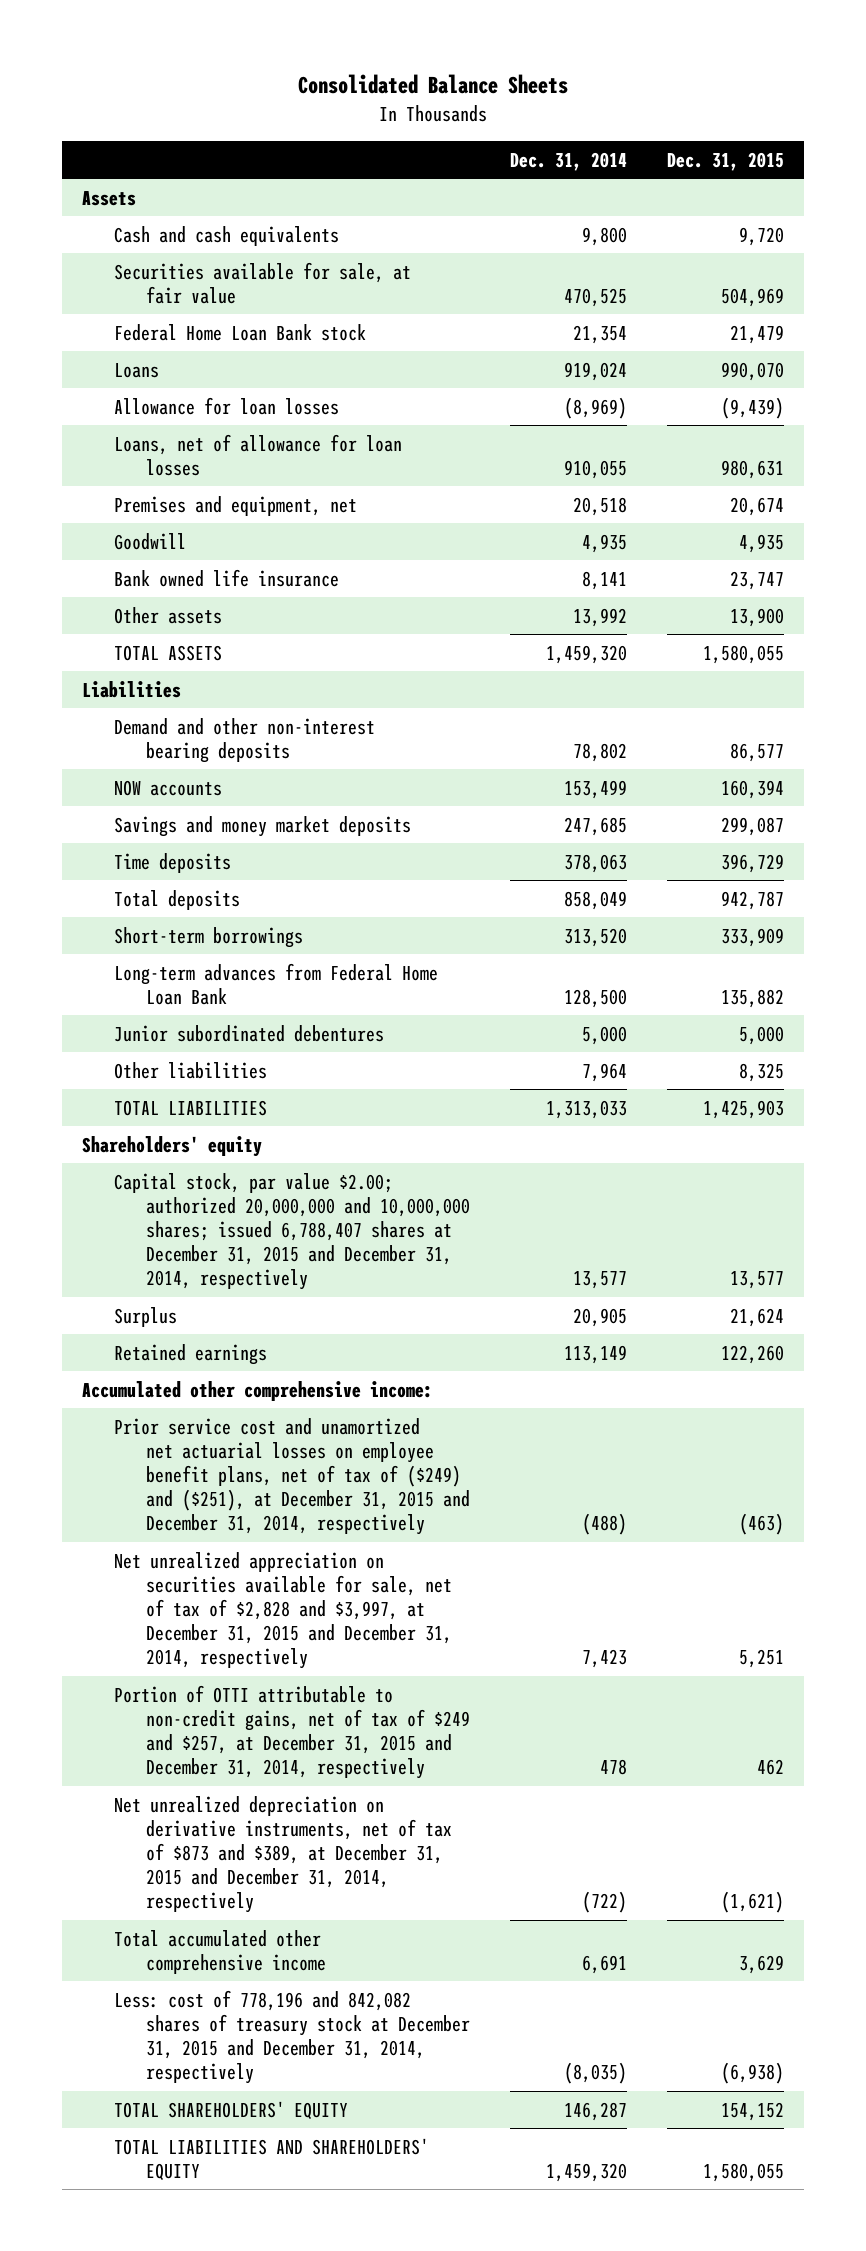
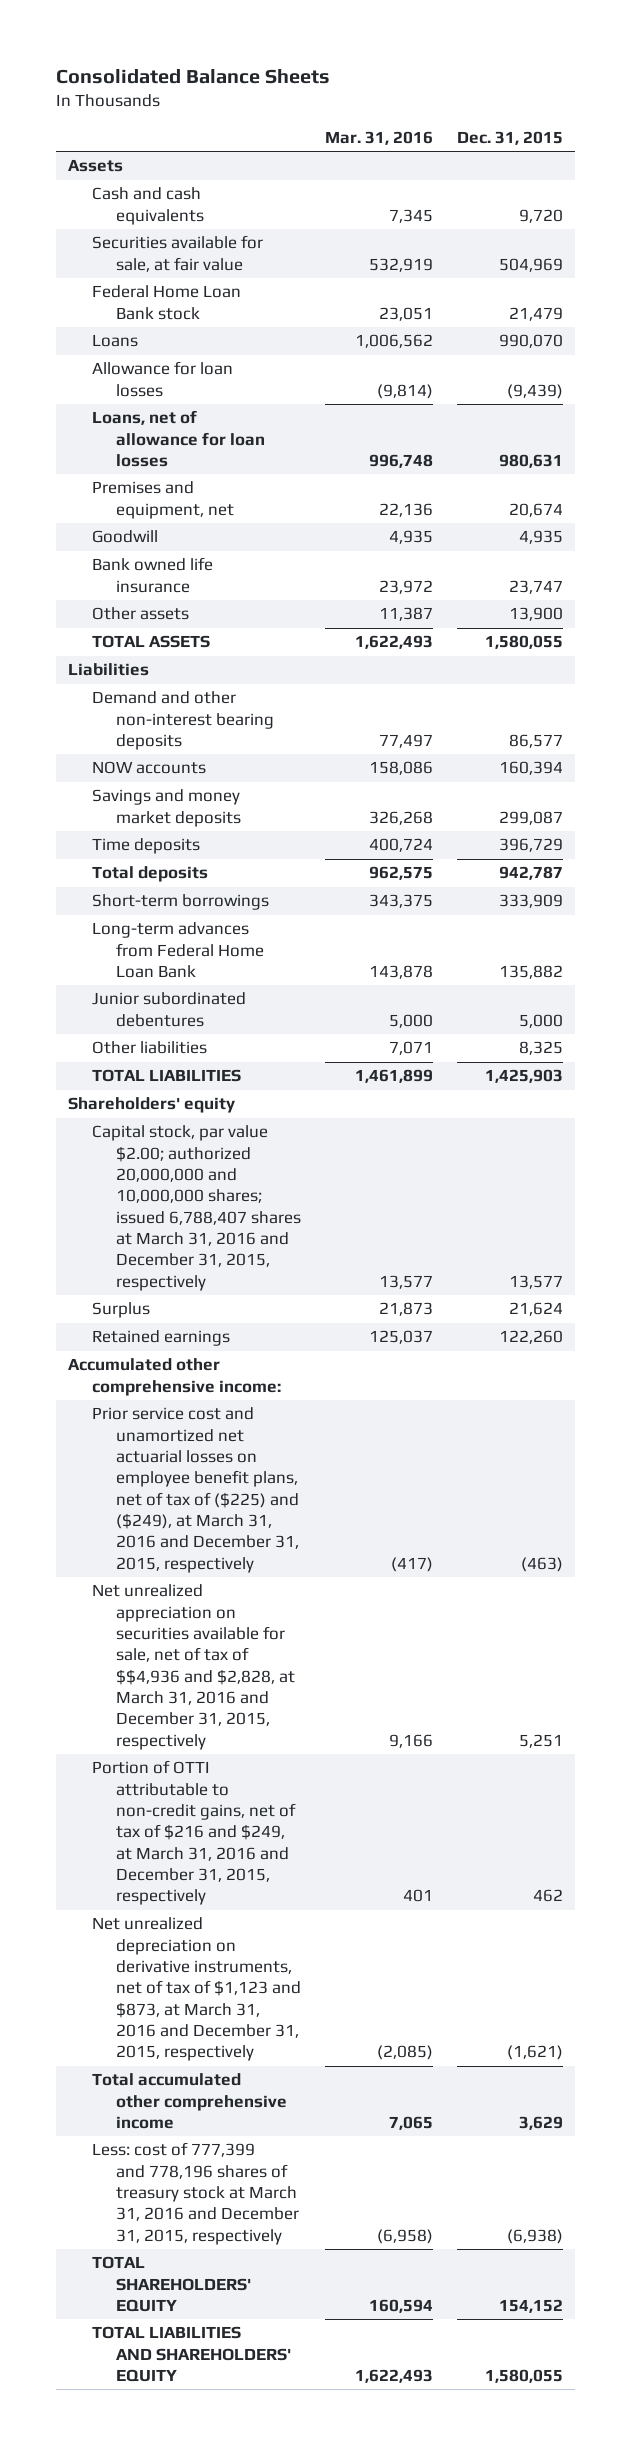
[510,151,628,171] Dec. 31, 2014 -> none
none -> [324,130,433,145] Mar. 31, 2016
[114,1172,471,1291] Capital stock, par value $2.00; authorized 20,000,000 and 10,000,000 shares; issued 6,788,407 shares at December 31, 2015 and December 31, 2014, respectively -> [92,1125,301,1291] Capital stock, par value $2.00; authorized 20,000,000 and 10,000,000 shares; issued 6,788,407 shares at March 31, 2016 and December 31, 2015, respectively
[114,1417,471,1536] Prior service cost and unamortized net actuarial losses on employee benefit plans, net of tax of ($249) and ($251), at December 31, 2015 and December 31, 2014, respectively -> [92,1407,299,1573] Prior service cost and unamortized net actuarial losses on employee benefit plans, net of tax of ($225) and ($249), at March 31, 2016 and December 31, 2015, respectively
[114,1551,453,1670] Net unrealized appreciation on securities available for sale, net of tax of $2,828 and $3,997, at December 31, 2015 and December 31, 2014, respectively -> [92,1584,295,1750] Net unrealized appreciation on securities available for sale, net of tax of $$4,936 and $2,828, at March 31, 2016 and December 31, 2015, respectively
[114,1684,471,1780] Portion of OTTI attributable to non-credit gains, net of tax of $249 and $257, at December 31, 2015 and December 31, 2014, respectively -> [92,1760,296,1906] Portion of OTTI attributable to non-credit gains, net of tax of $216 and $249, at March 31, 2016 and December 31, 2015, respectively
[114,1795,453,1914] Net unrealized depreciation on derivative instruments, net of tax of $873 and $389, at December 31, 2015 and December 31, 2014, respectively -> [92,1917,301,2062] Net unrealized depreciation on derivative instruments, net of tax of $1,123 and $873, at March 31, 2016 and December 31, 2015, respectively
[114,1989,471,2085] Less: cost of 778,196 and 842,082 shares of treasury stock at December 31, 2015 and December 31, 2014, respectively -> [92,2142,299,2245] Less: cost of 777,399 and 778,196 shares of treasury stock at March 31, 2016 and December 31, 2015, respectively

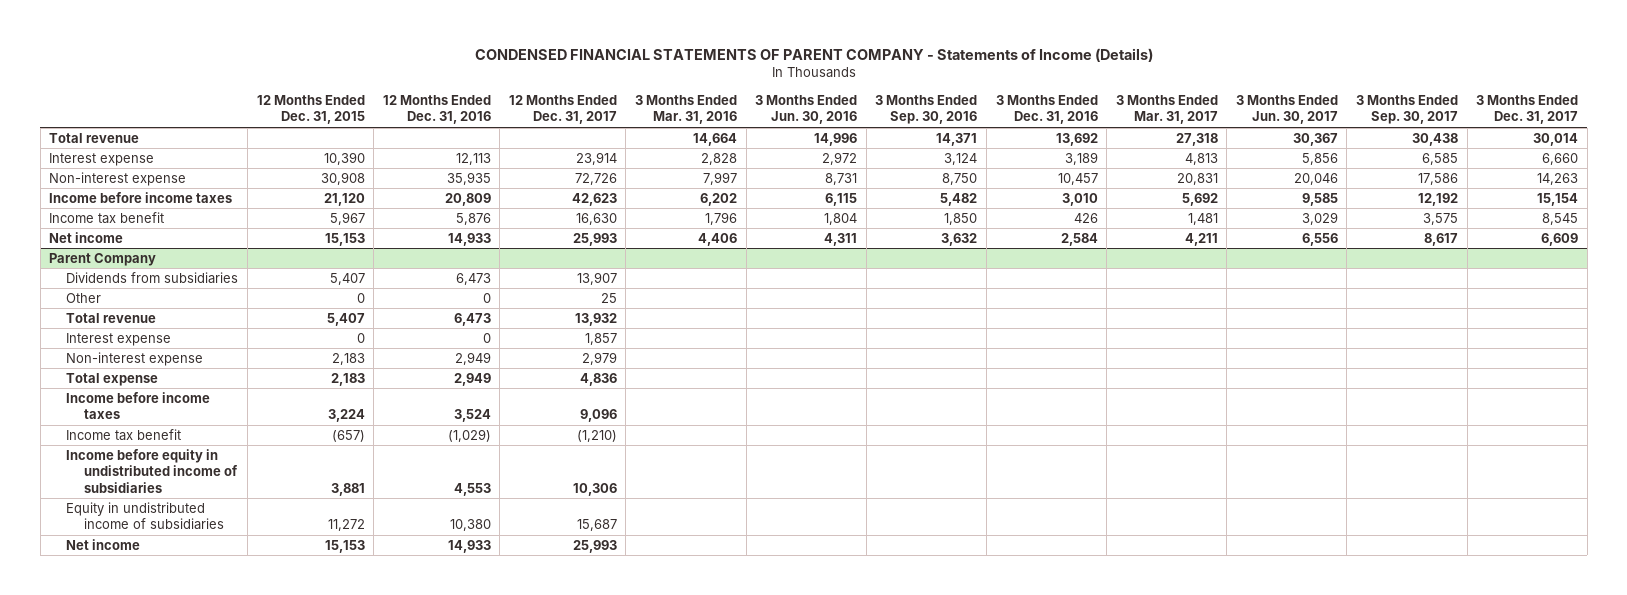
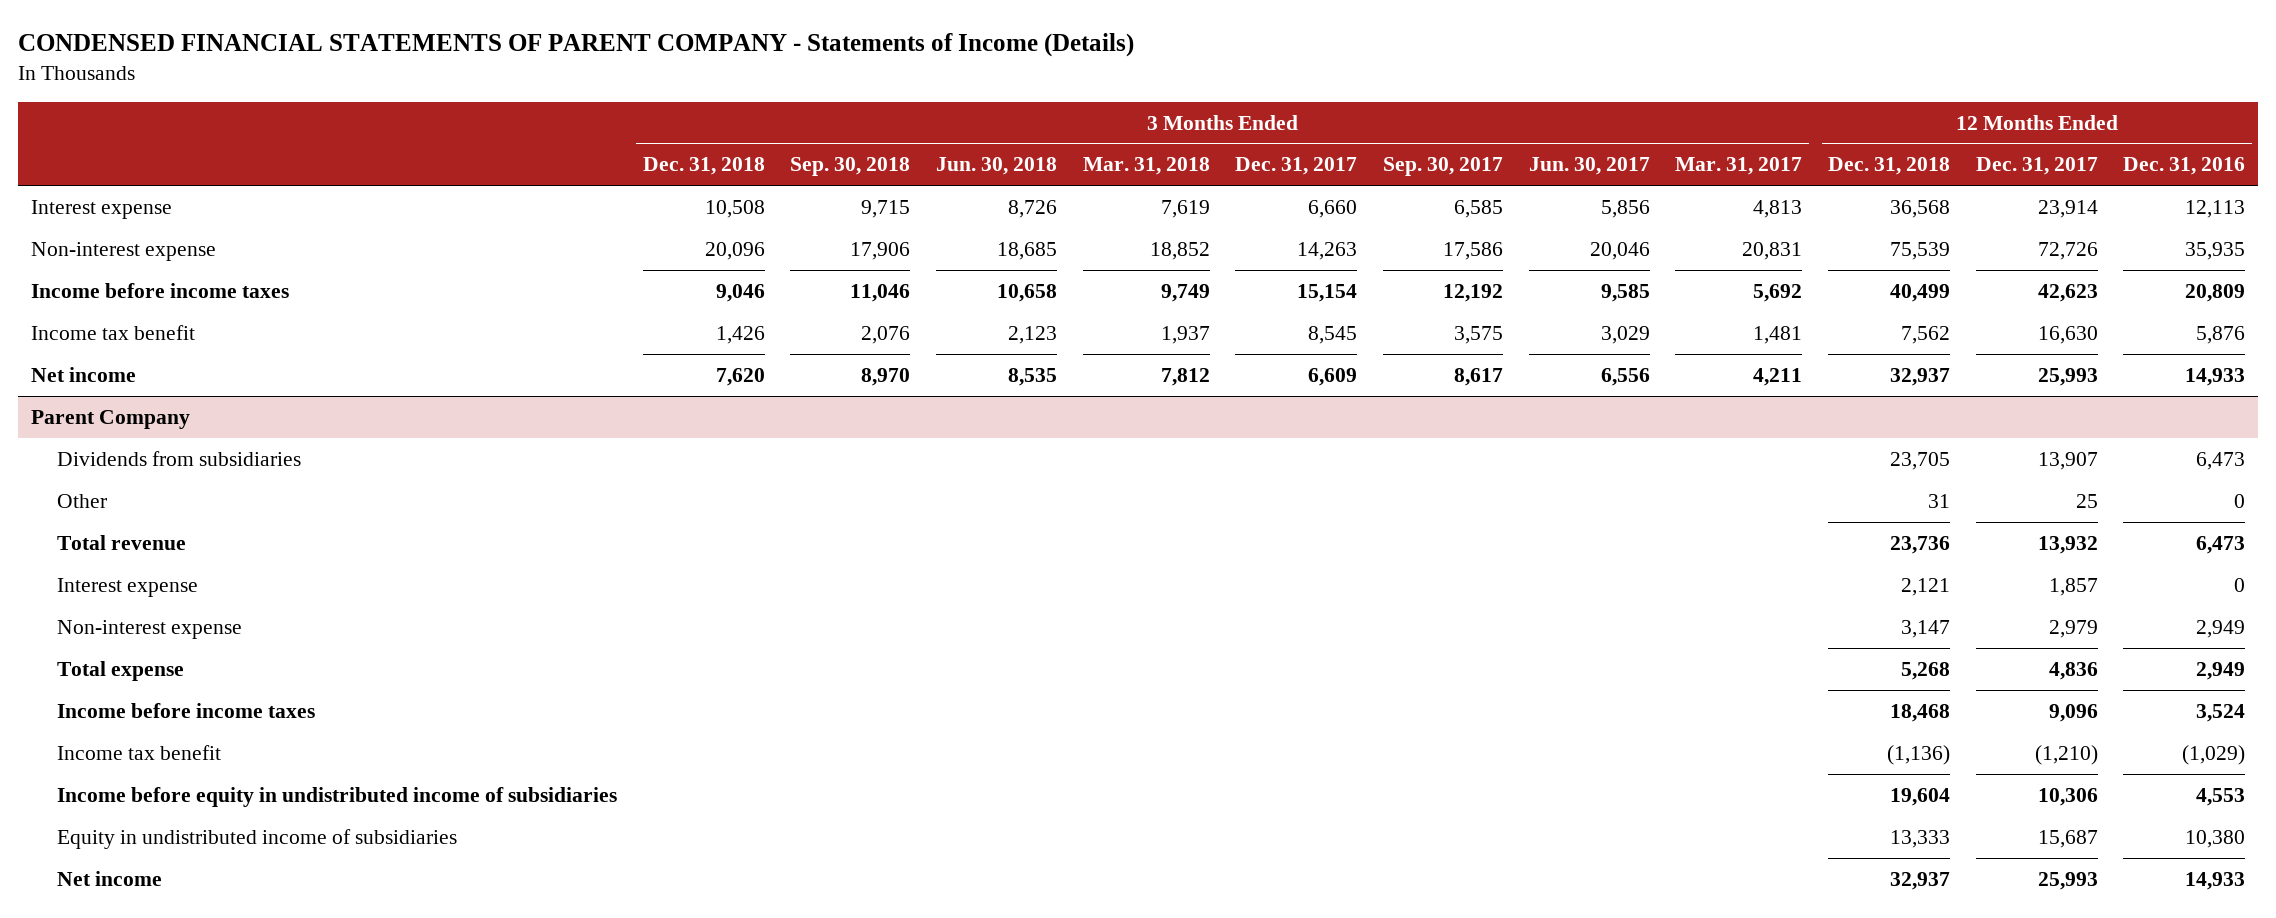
[256,95,365,125] 12 Months Ended Dec. 31, 2015 -> none
[635,95,738,125] 3 Months Ended Mar. 31, 2016 -> none
[755,95,858,125] 3 Months Ended Jun. 30, 2016 -> none
[875,95,978,125] 3 Months Ended Sep. 30, 2016 -> none
[995,95,1098,125] 3 Months Ended Dec. 31, 2016 -> none
none -> [642,157,765,176] Dec. 31, 2018
none -> [790,157,911,177] Sep. 30, 2018
none -> [936,157,1058,176] Jun. 30, 2018
none -> [1082,157,1210,176] Mar. 31, 2018
none -> [1828,157,1951,176] Dec. 31, 2018
[49,132,140,143] Total revenue -> none

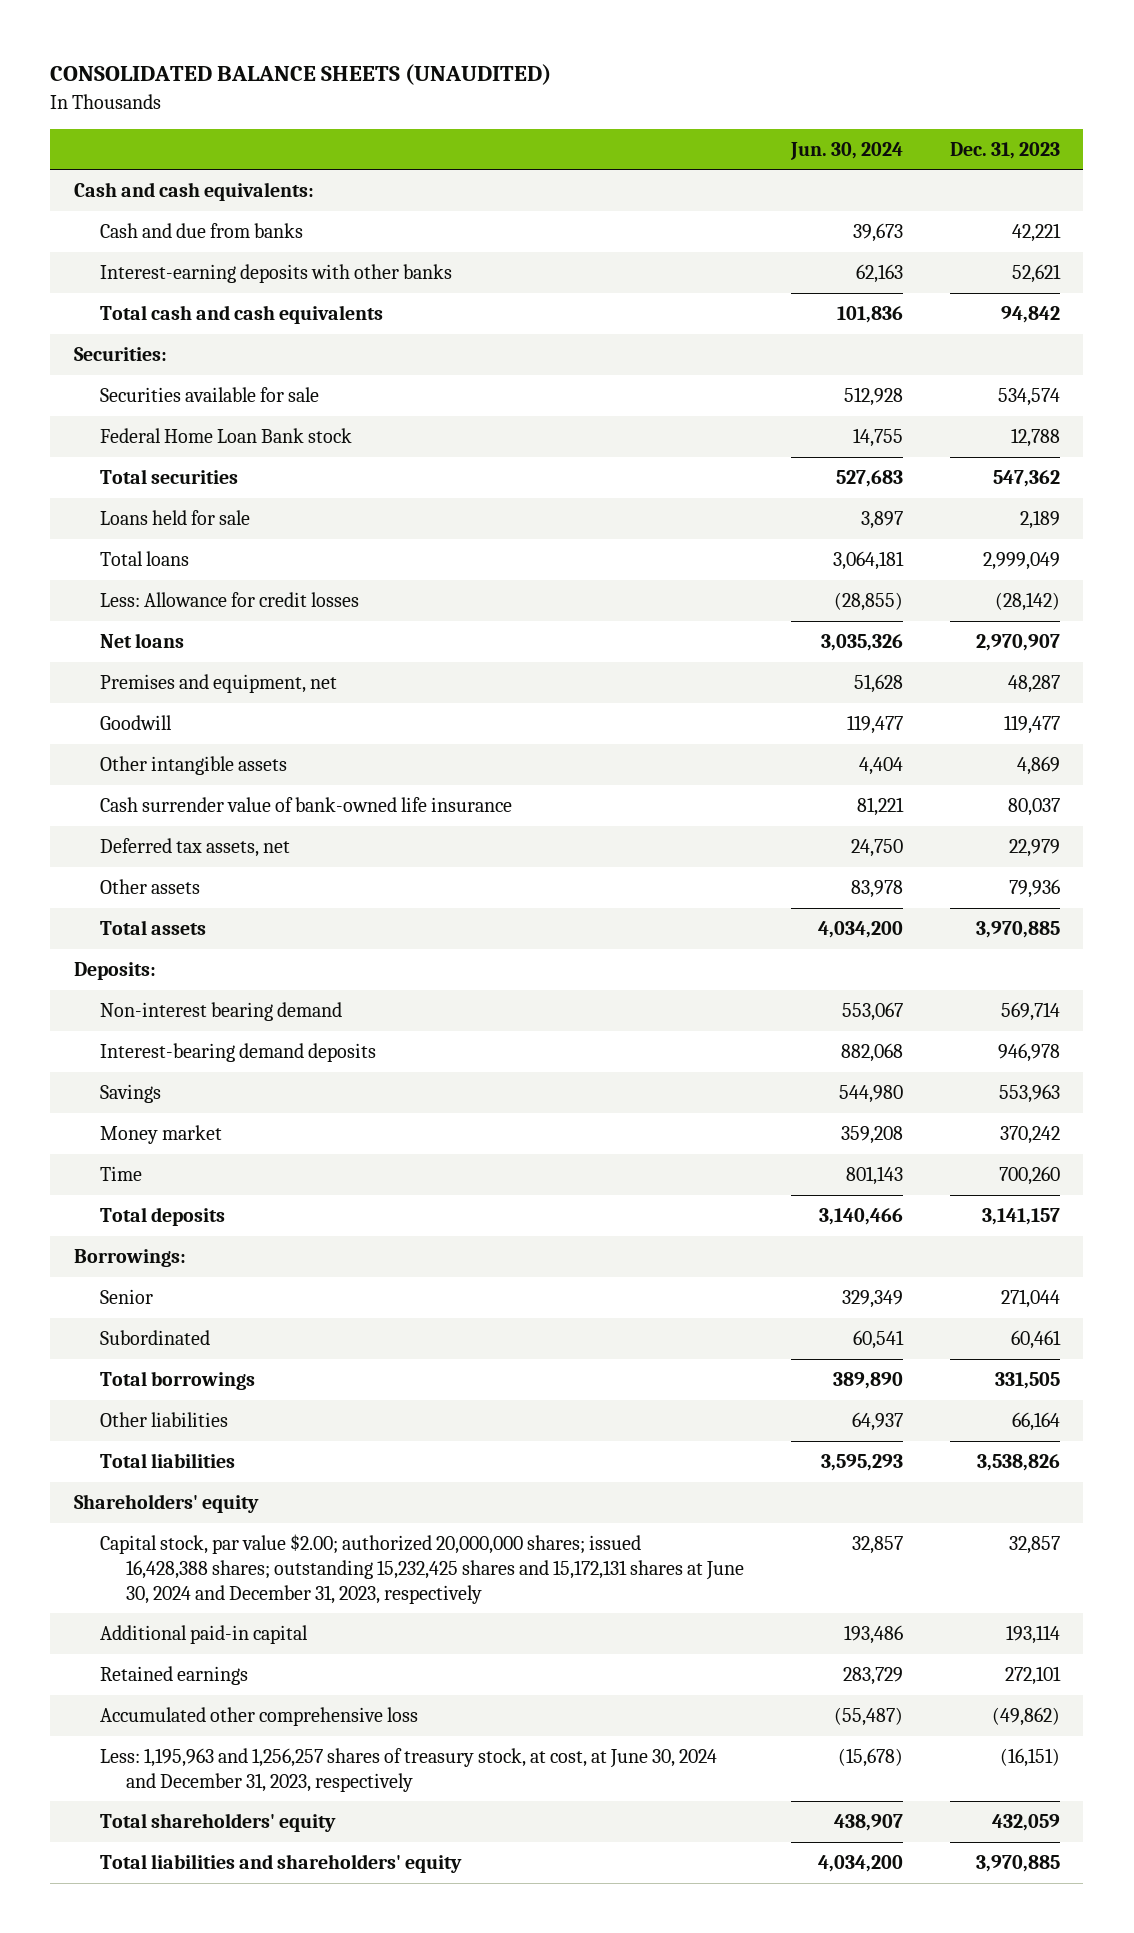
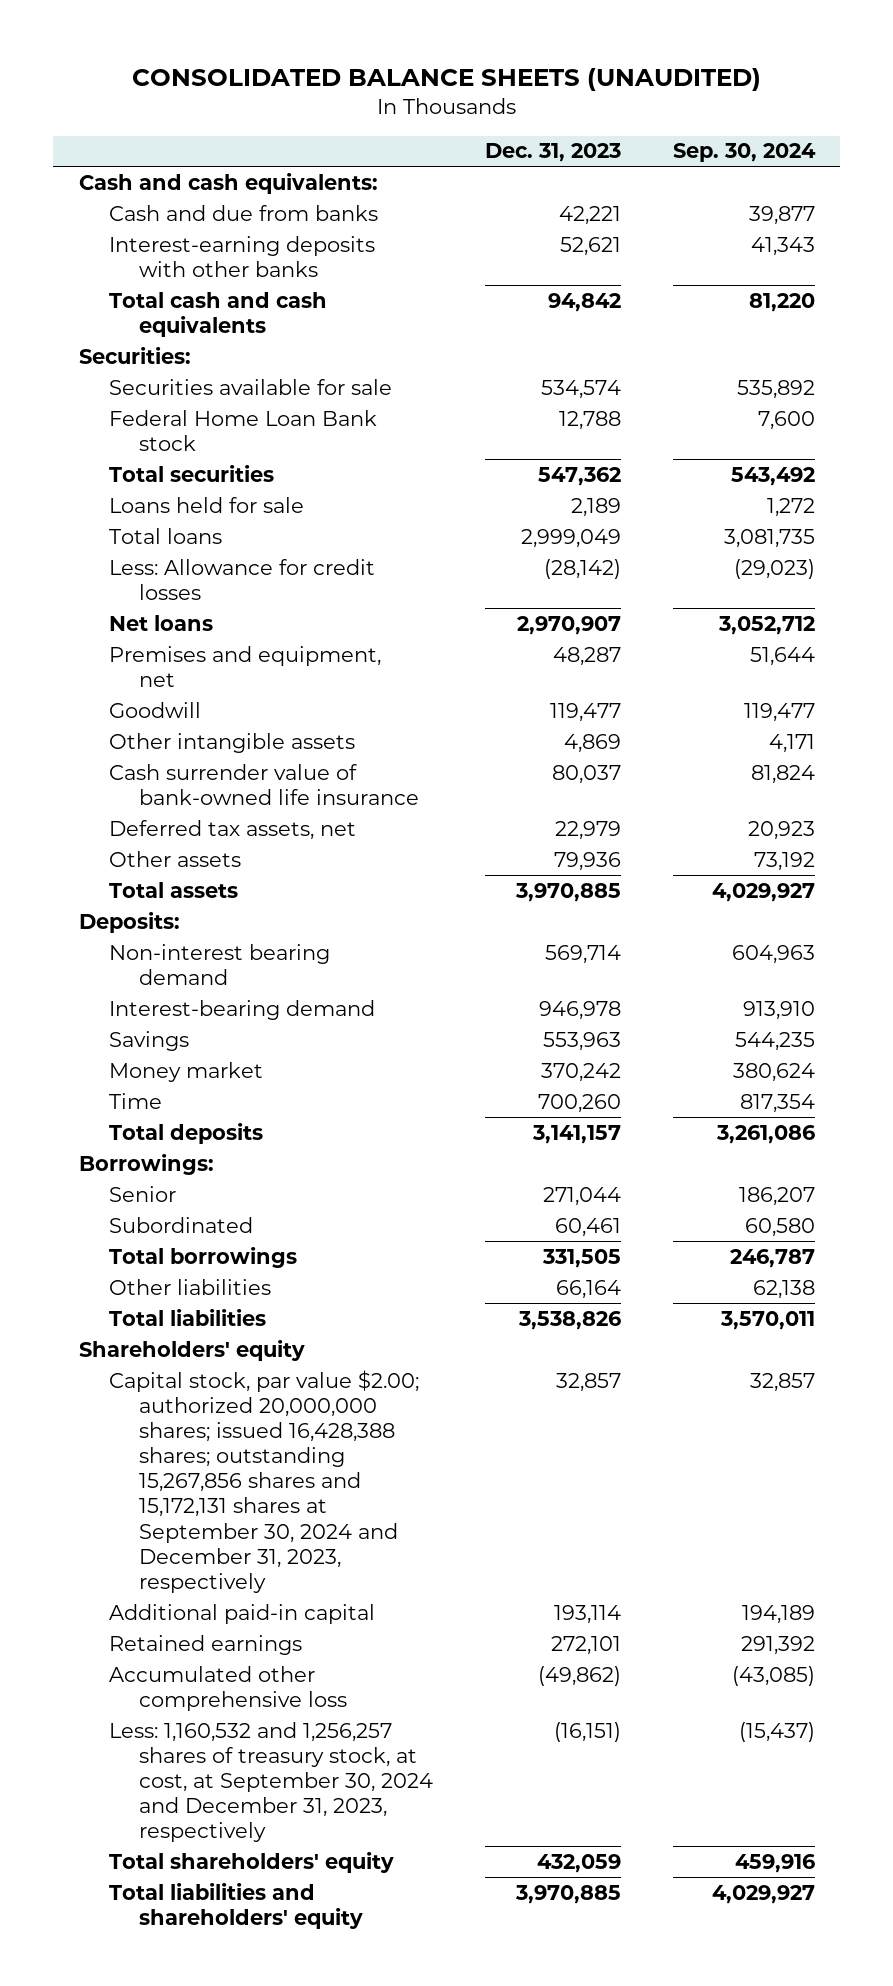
[789,141,903,160] Jun. 30, 2024 -> none
none -> [672,143,816,163] Sep. 30, 2024
[99,1043,376,1063] Interest-bearing demand deposits -> [108,999,375,1020] Interest-bearing demand
[99,1534,745,1604] Capital stock, par value $2.00; authorized 20,000,000 shares; issued 16,428,388 shares; outstanding 15,232,425 shares and 15,172,131 shares at June 30, 2024 and December 31, 2023, respectively -> [108,1369,419,1593] Capital stock, par value $2.00; authorized 20,000,000 shares; issued 16,428,388 shares; outstanding 15,267,856 shares and 15,172,131 shares at September 30, 2024 and December 31, 2023, respectively
[99,1748,717,1792] Less: 1,195,963 and 1,256,257 shares of treasury stock, at cost, at June 30, 2024 and December 31, 2023, respectively -> [108,1721,434,1843] Less: 1,160,532 and 1,256,257 shares of treasury stock, at cost, at September 30, 2024 and December 31, 2023, respectively

